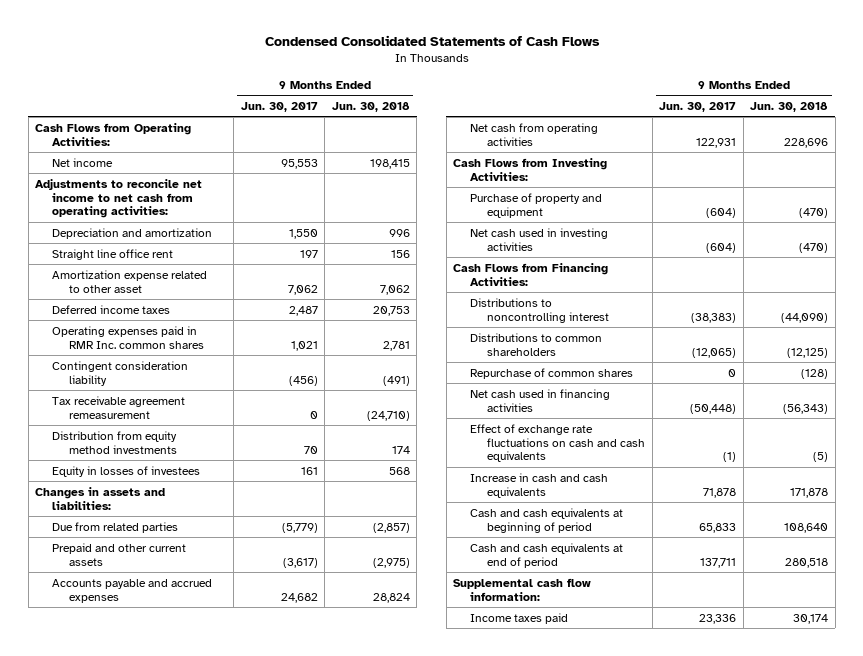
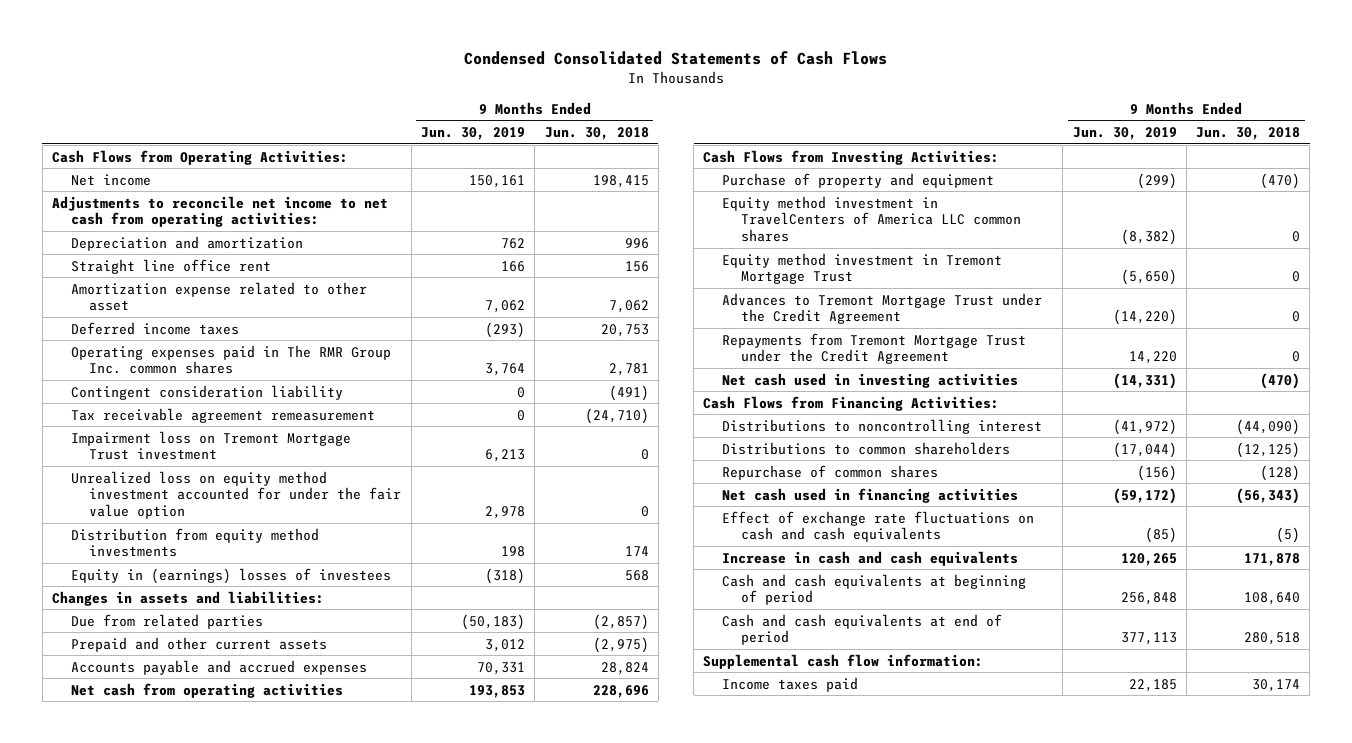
[240,101,318,112] Jun. 30, 2017 -> none
none -> [420,126,525,140] Jun. 30, 2019
[51,325,204,349] Operating expenses paid in RMR Inc. common shares -> [70,344,391,375] Operating expenses paid in The RMR Group Inc. common shares
none -> [70,430,351,461] Impairment loss on Tremont Mortgage Trust investment
none -> [70,470,402,520] Unrealized loss on equity method investment accounted for under the fair value option
[51,465,200,477] Equity in losses of investees -> [70,567,391,584] Equity in (earnings) losses of investees
none -> [722,195,1021,243] Equity method investment in TravelCenters of America LLC common shares
none -> [722,252,1003,285] Equity method investment in Tremont Mortgage Trust
none -> [722,292,1043,325] Advances to Tremont Mortgage Trust under the Credit Agreement
none -> [722,332,1027,365] Repayments from Tremont Mortgage Trust under the Credit Agreement

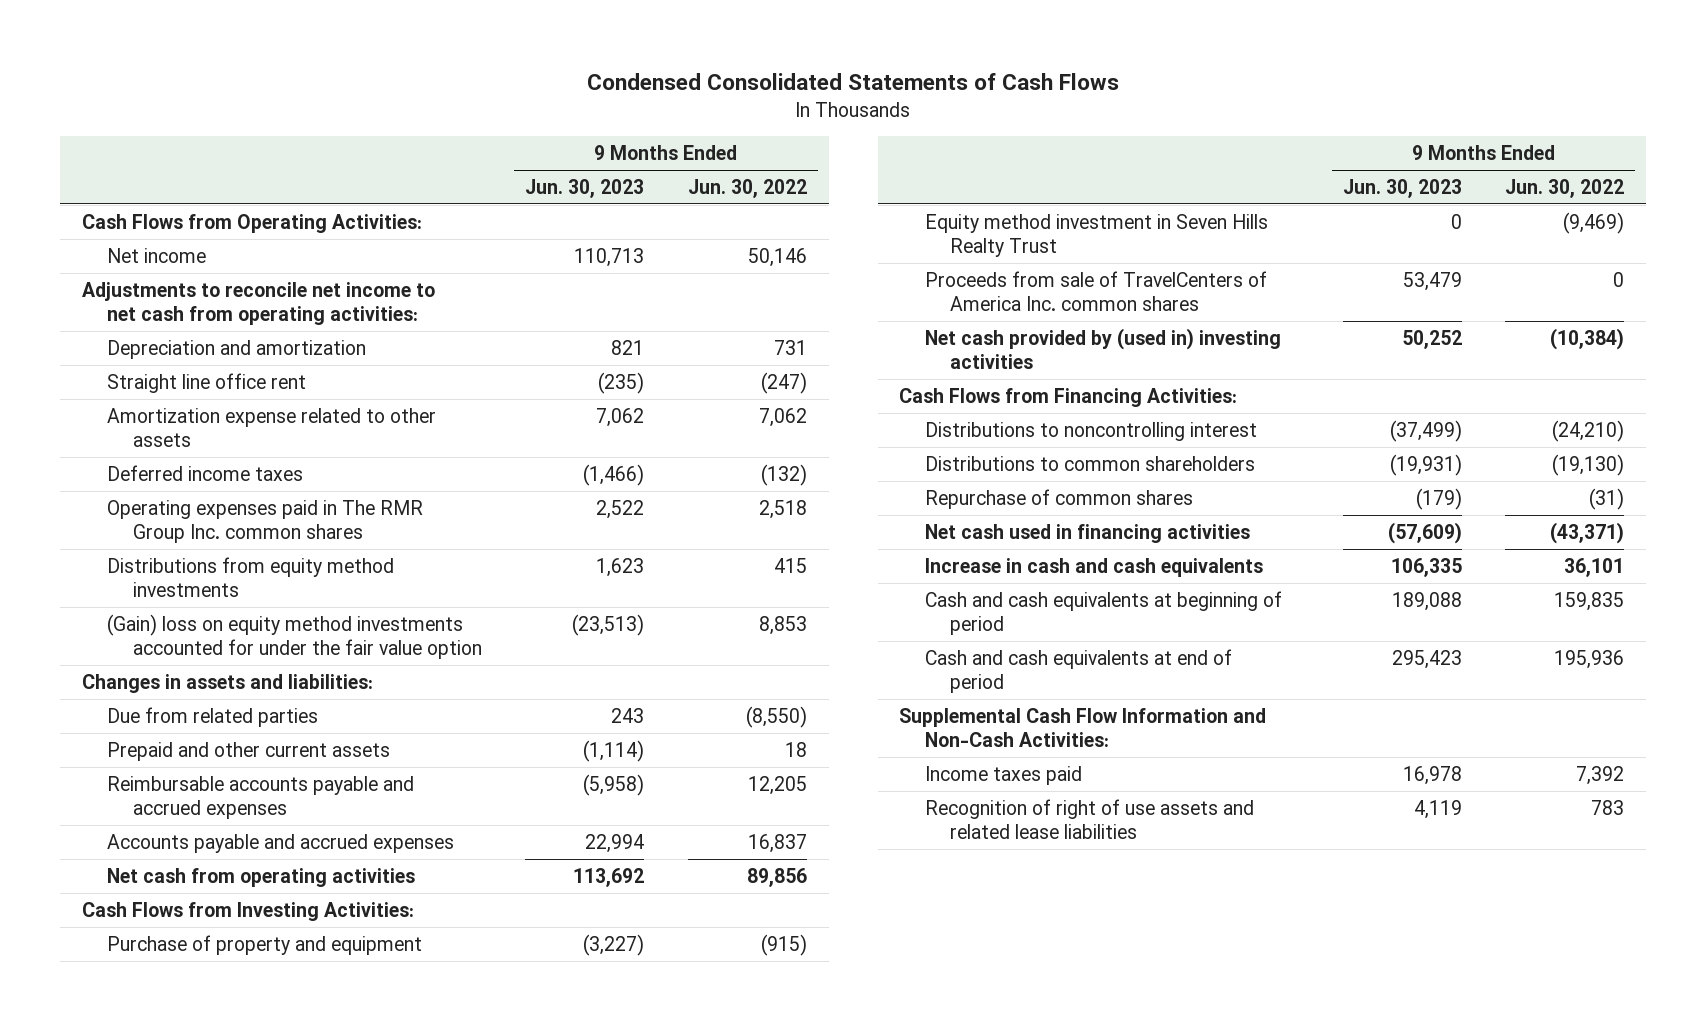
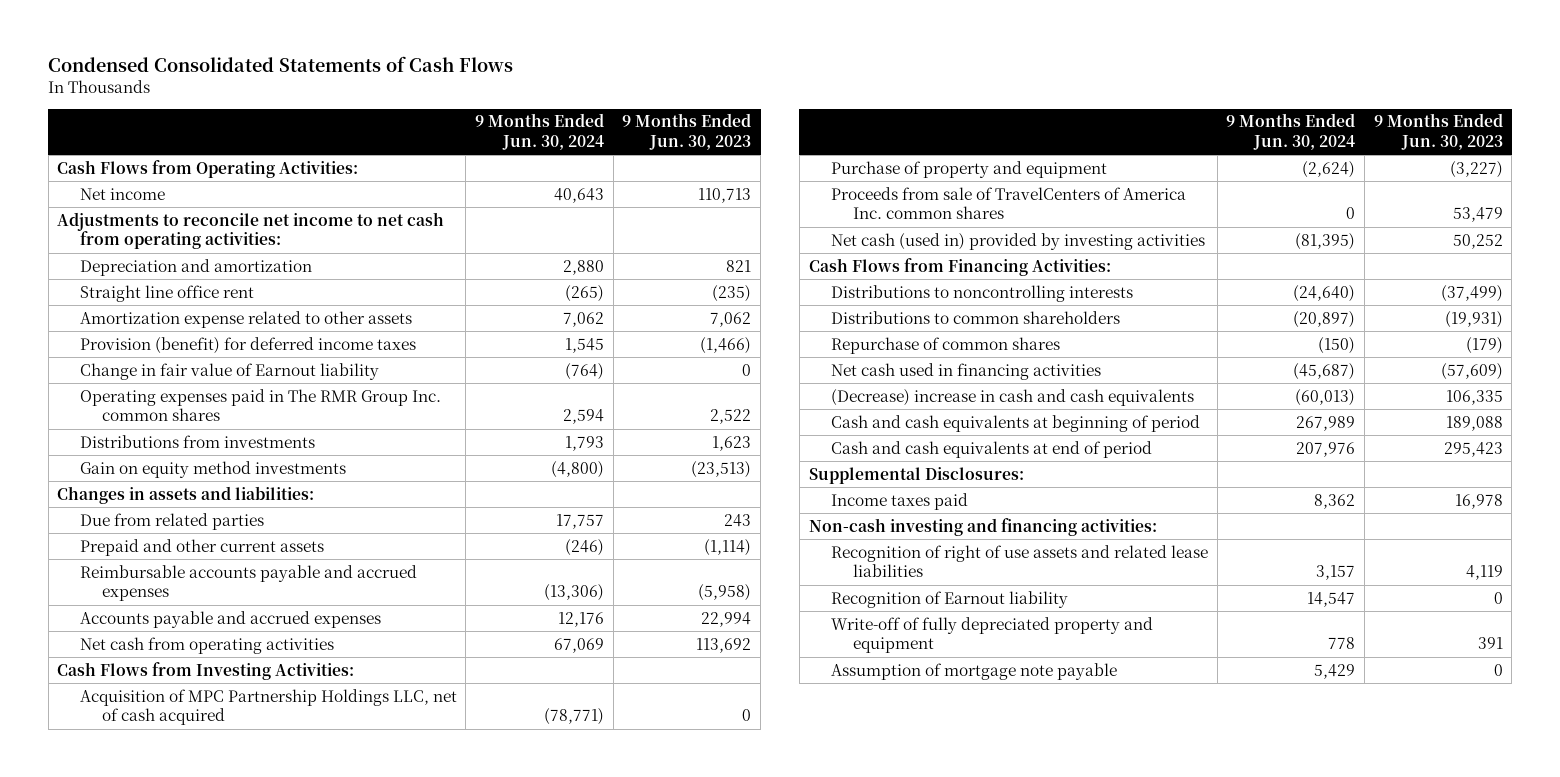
[687,178,807,198] Jun. 30, 2022 -> none
none -> [475,113,605,150] 9 Months Ended Jun. 30, 2024
[107,464,304,481] Deferred income taxes -> [79,336,416,354] Provision (benefit) for deferred income taxes
none -> [79,362,379,380] Change in fair value of Earnout liability
[107,556,395,597] Distributions from equity method investments -> [79,434,315,448] Distributions from investments
[107,613,482,659] (Gain) loss on equity method investments accounted for under the fair value option -> [79,460,346,478] Gain on equity method investments
none -> [79,688,457,726] Acquisition of MPC Partnership Holdings LLC, net of cash acquired
[924,213,1268,257] Equity method investment in Seven Hills Realty Trust -> none
[924,327,1281,369] Net cash provided by (used in) investing activities -> [830,232,1205,250] Net cash (used in) provided by investing activities
[924,421,1257,441] Distributions to noncontrolling interest -> [830,284,1133,302] Distributions to noncontrolling interests
[924,557,1263,577] Increase in cash and cash equivalents -> [830,388,1194,406] (Decrease) increase in cash and cash equivalents
[899,707,1267,747] Supplemental Cash Flow Information and Non-Cash Activities: -> [808,466,1024,484] Supplemental Disclosures:
none -> [808,517,1157,536] Non-cash investing and financing activities:
none -> [830,590,1068,608] Recognition of Earnout liability
none -> [830,616,1153,654] Write-off of fully depreciated property and equipment
none -> [830,662,1117,680] Assumption of mortgage note payable

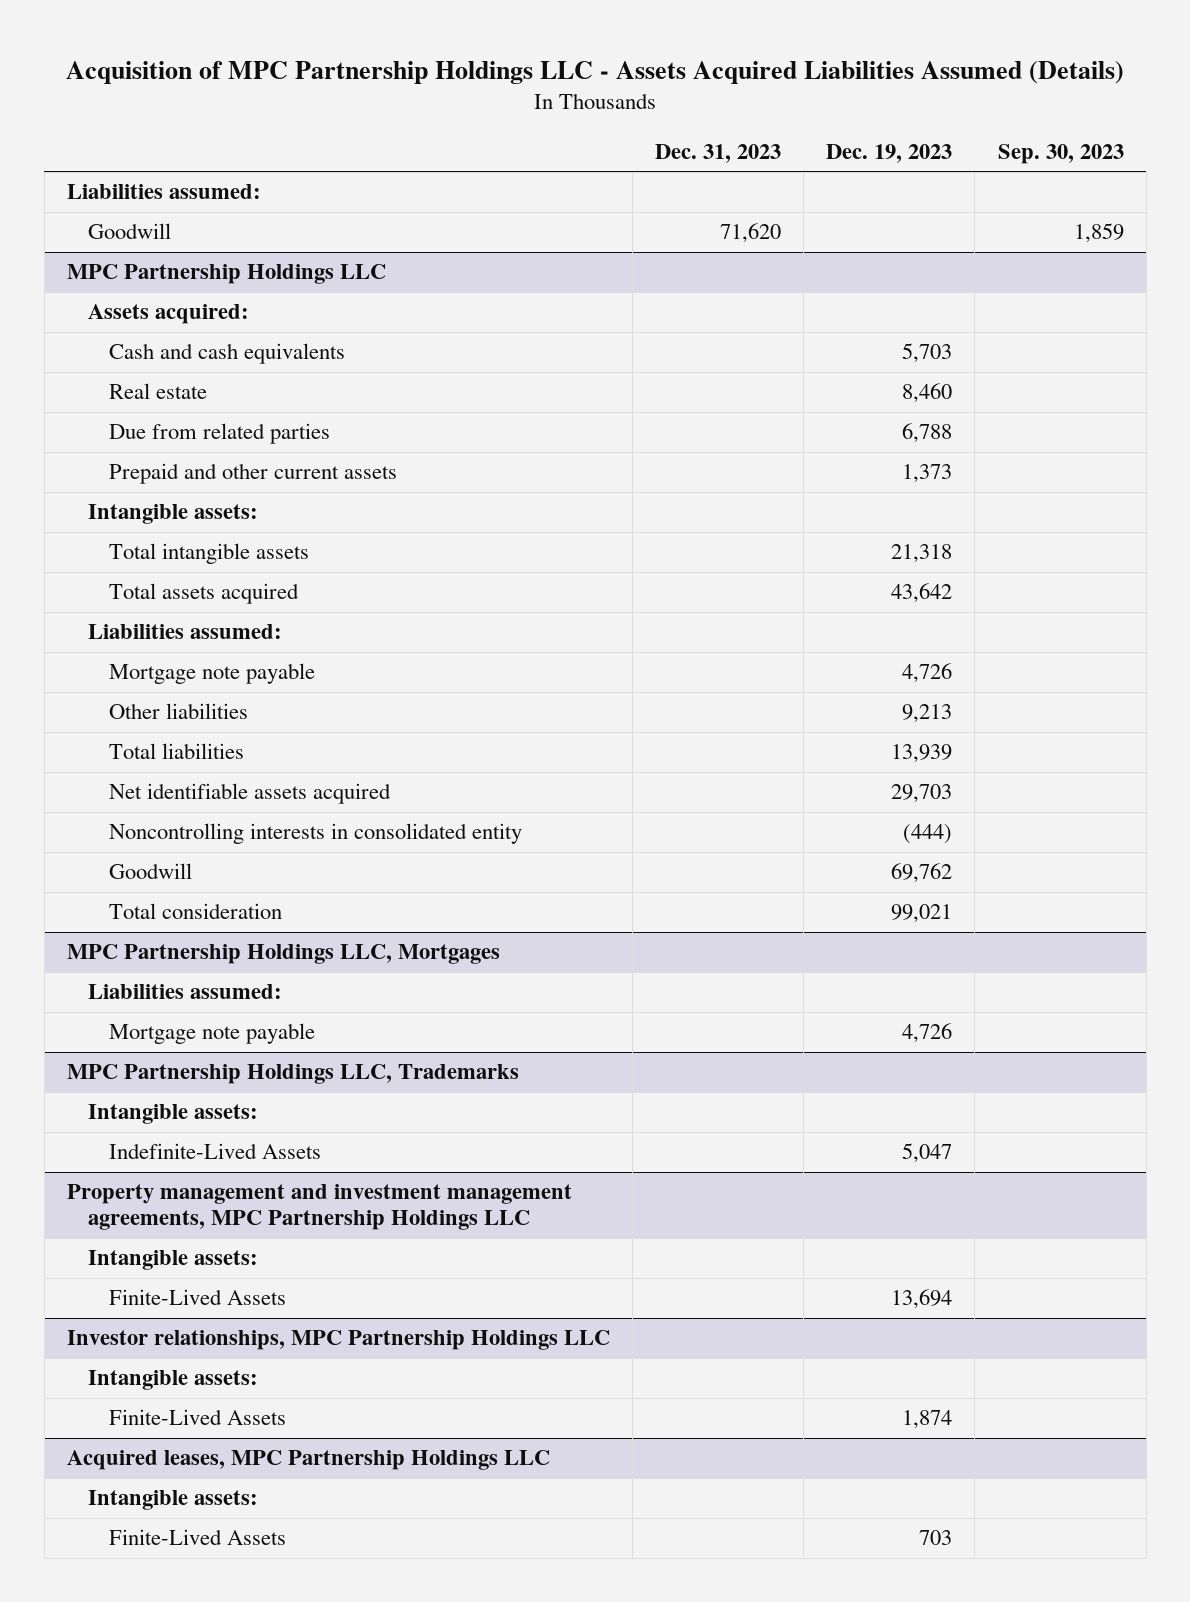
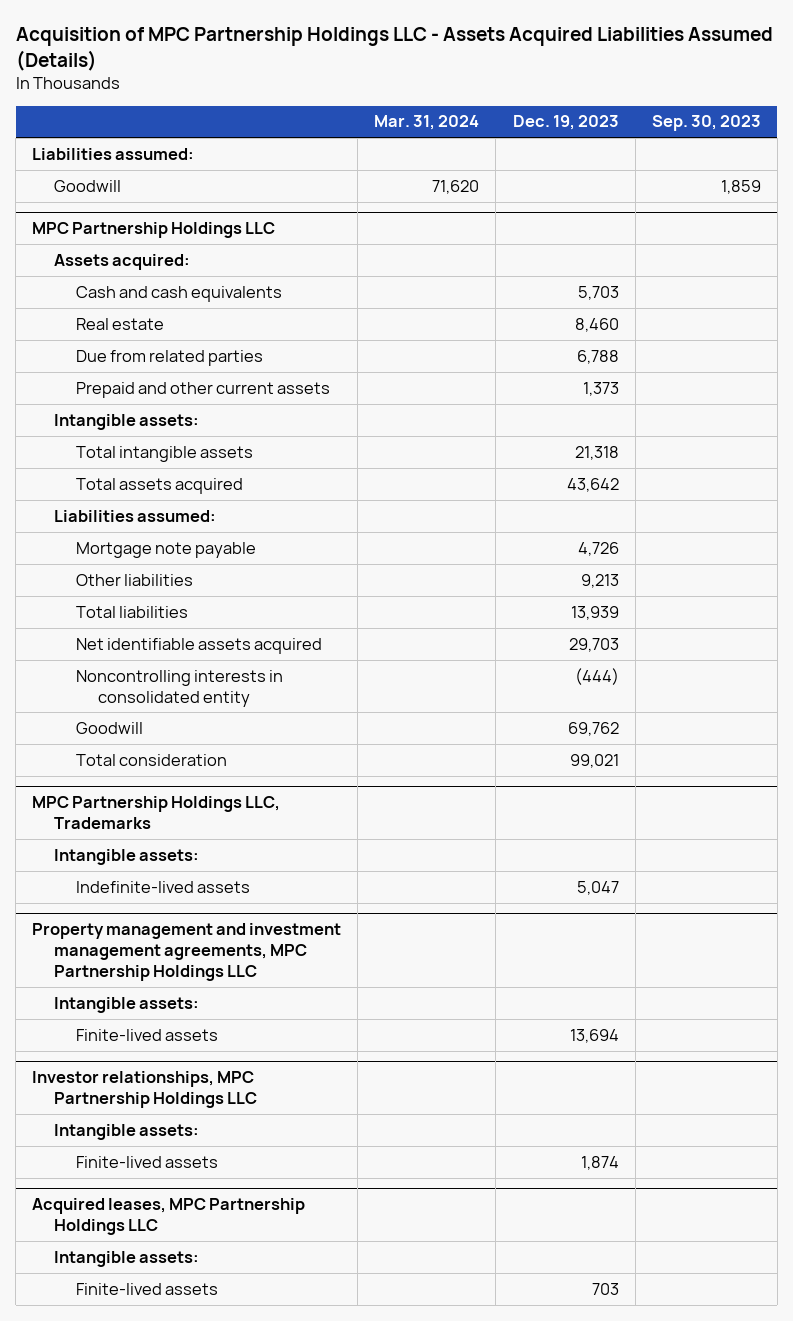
[654,144,781,164] Dec. 31, 2023 -> none
none -> [374,115,480,131] Mar. 31, 2024
[66,944,500,965] MPC Partnership Holdings LLC, Mortgages -> none
[87,984,282,1000] Liabilities assumed: -> none
[109,1023,316,1045] Mortgage note payable -> none
[109,1143,322,1160] Indefinite-Lived Assets -> [76,880,251,893] Indefinite-lived assets
[109,1289,287,1306] Finite-Lived Assets -> [76,1028,219,1041] Finite-lived assets
[109,1409,287,1426] Finite-Lived Assets -> [76,1155,219,1168] Finite-lived assets
[109,1529,287,1546] Finite-Lived Assets -> [76,1282,219,1295] Finite-lived assets

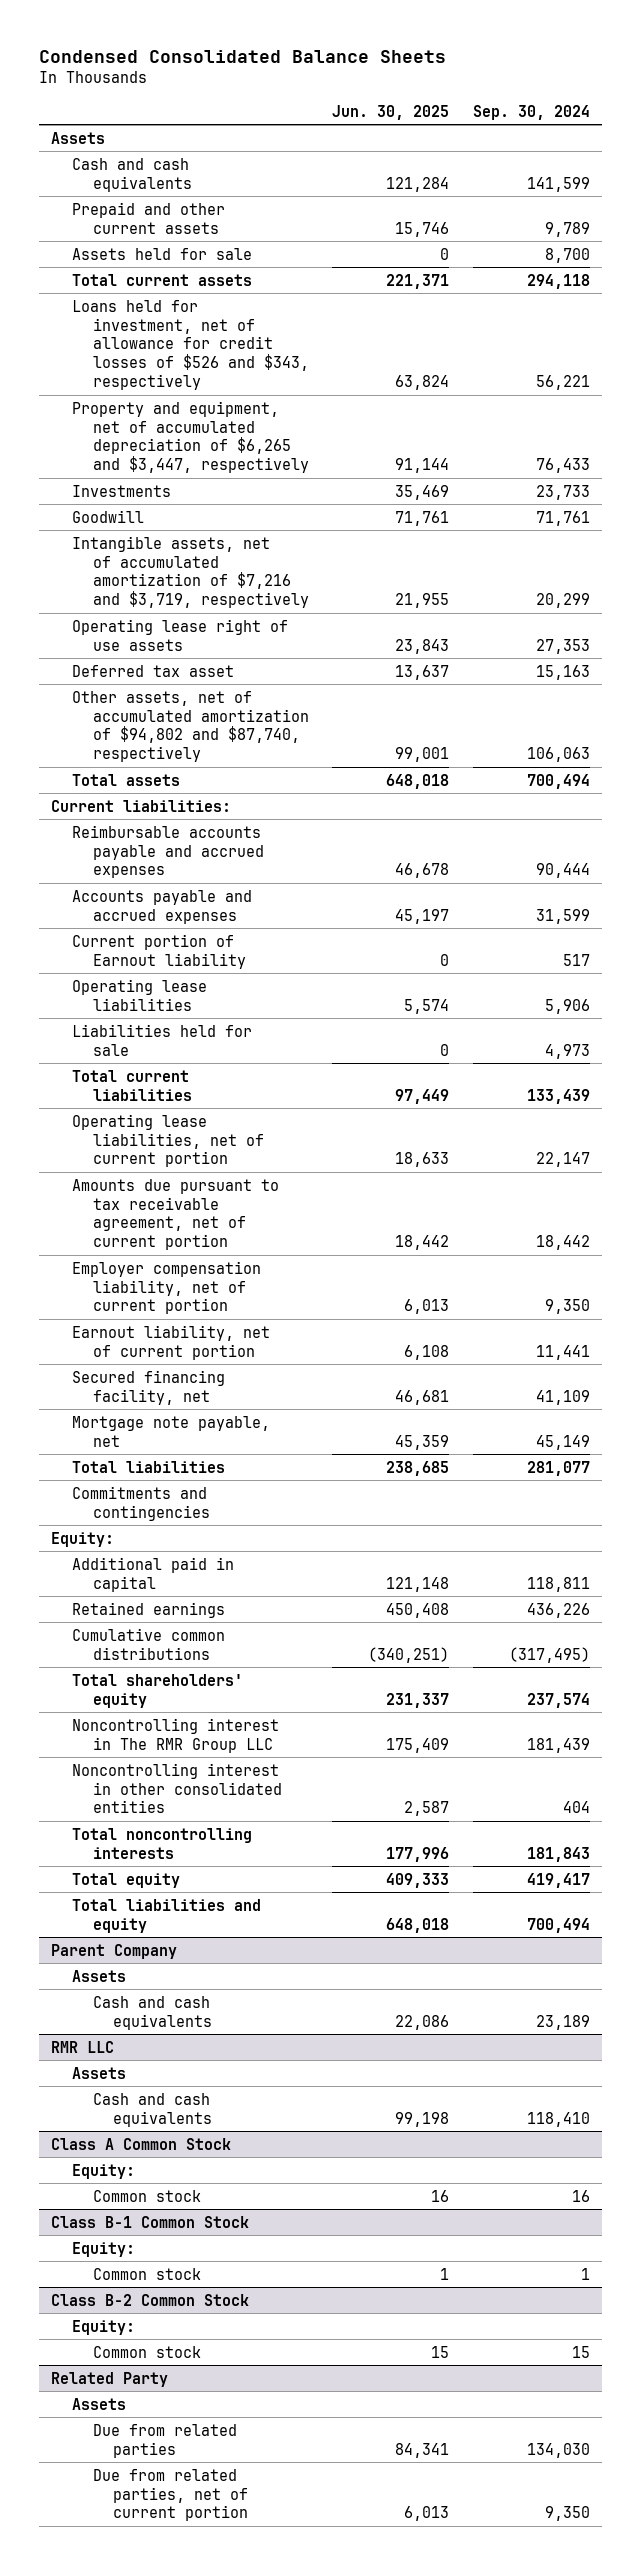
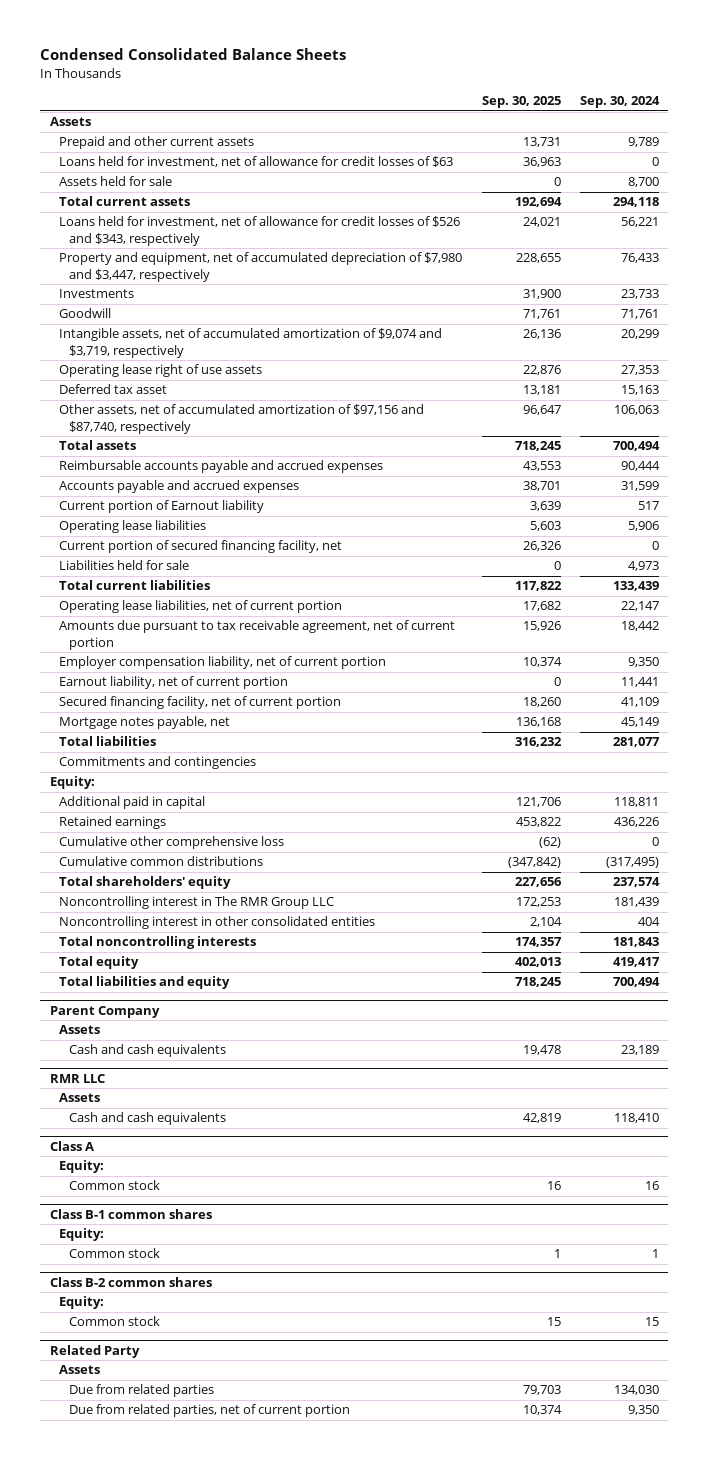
[332,104,450,120] Jun. 30, 2025 -> none
none -> [481,96,561,109] Sep. 30, 2025
[71,157,192,192] Cash and cash equivalents -> none
none -> [59,156,454,168] Loans held for investment, net of allowance for credit losses of $63
[71,400,309,474] Property and equipment, net of accumulated depreciation of $6,265 and $3,447, respectively -> [59,252,463,282] Property and equipment, net of accumulated depreciation of $7,980 and $3,447, respectively
[71,535,309,609] Intangible assets, net of accumulated amortization of $7,216 and $3,719, respectively -> [59,328,443,358] Intangible assets, net of accumulated amortization of $9,074 and $3,719, respectively
[71,690,309,763] Other assets, net of accumulated amortization of $94,802 and $87,740, respectively -> [59,404,425,434] Other assets, net of accumulated amortization of $97,156 and $87,740, respectively
[51,799,232,812] Current liabilities: -> none
none -> [59,540,343,554] Current portion of secured financing facility, net
[71,1369,225,1405] Secured financing facility, net -> [59,696,342,710] Secured financing facility, net of current portion
[71,1415,270,1447] Mortgage note payable, net -> [59,716,231,730] Mortgage notes payable, net
none -> [59,836,285,850] Cumulative other comprehensive loss
[51,2137,232,2150] Class A Common Stock -> [49,1140,94,1151] Class A
[51,2215,250,2228] Class B-1 Common Stock -> [49,1208,212,1219] Class B-1 common shares
[51,2293,250,2306] Class B-2 Common Stock -> [49,1276,212,1287] Class B-2 common shares

